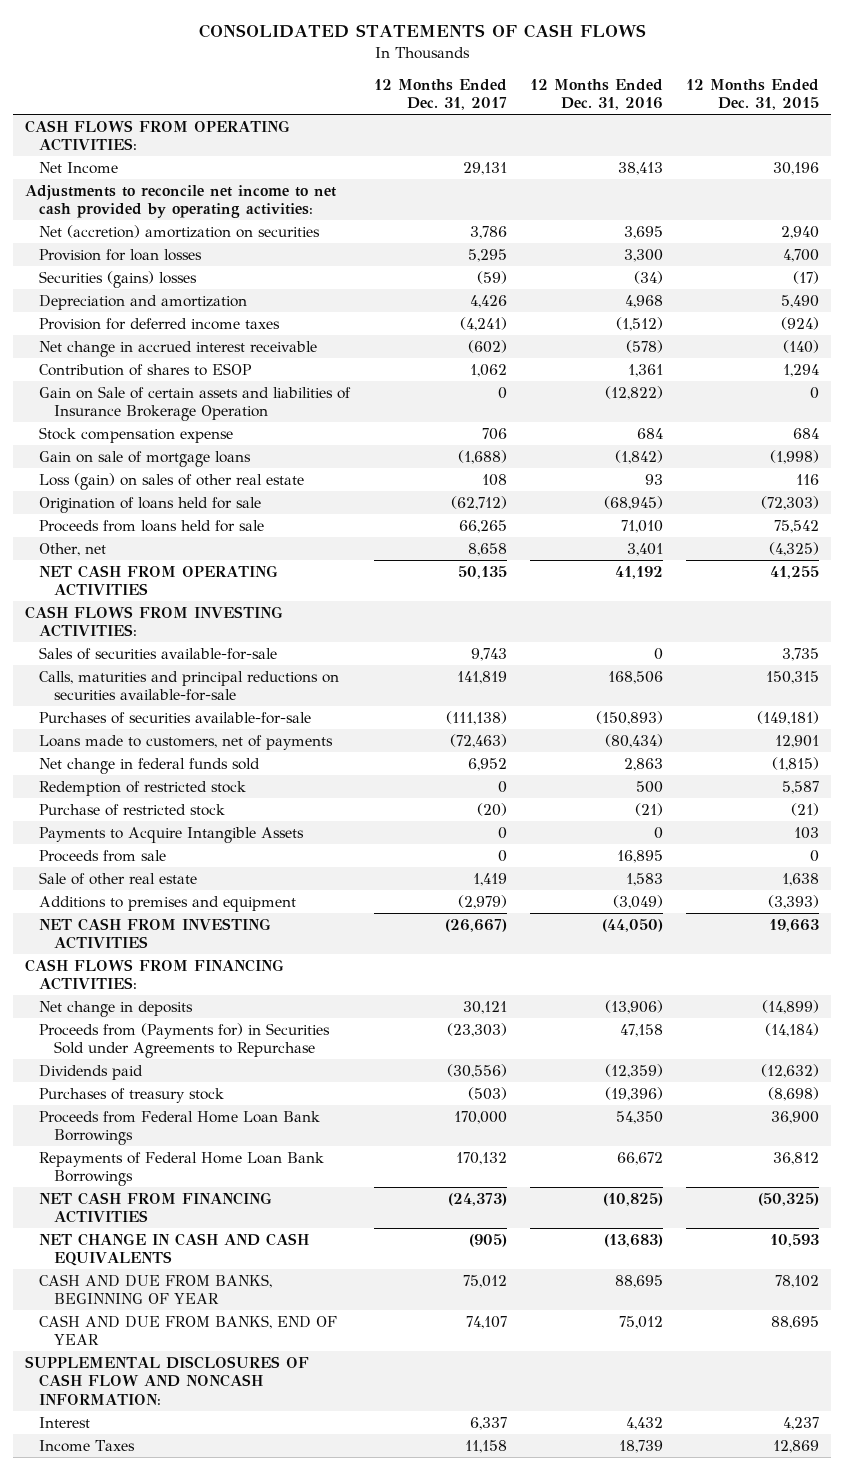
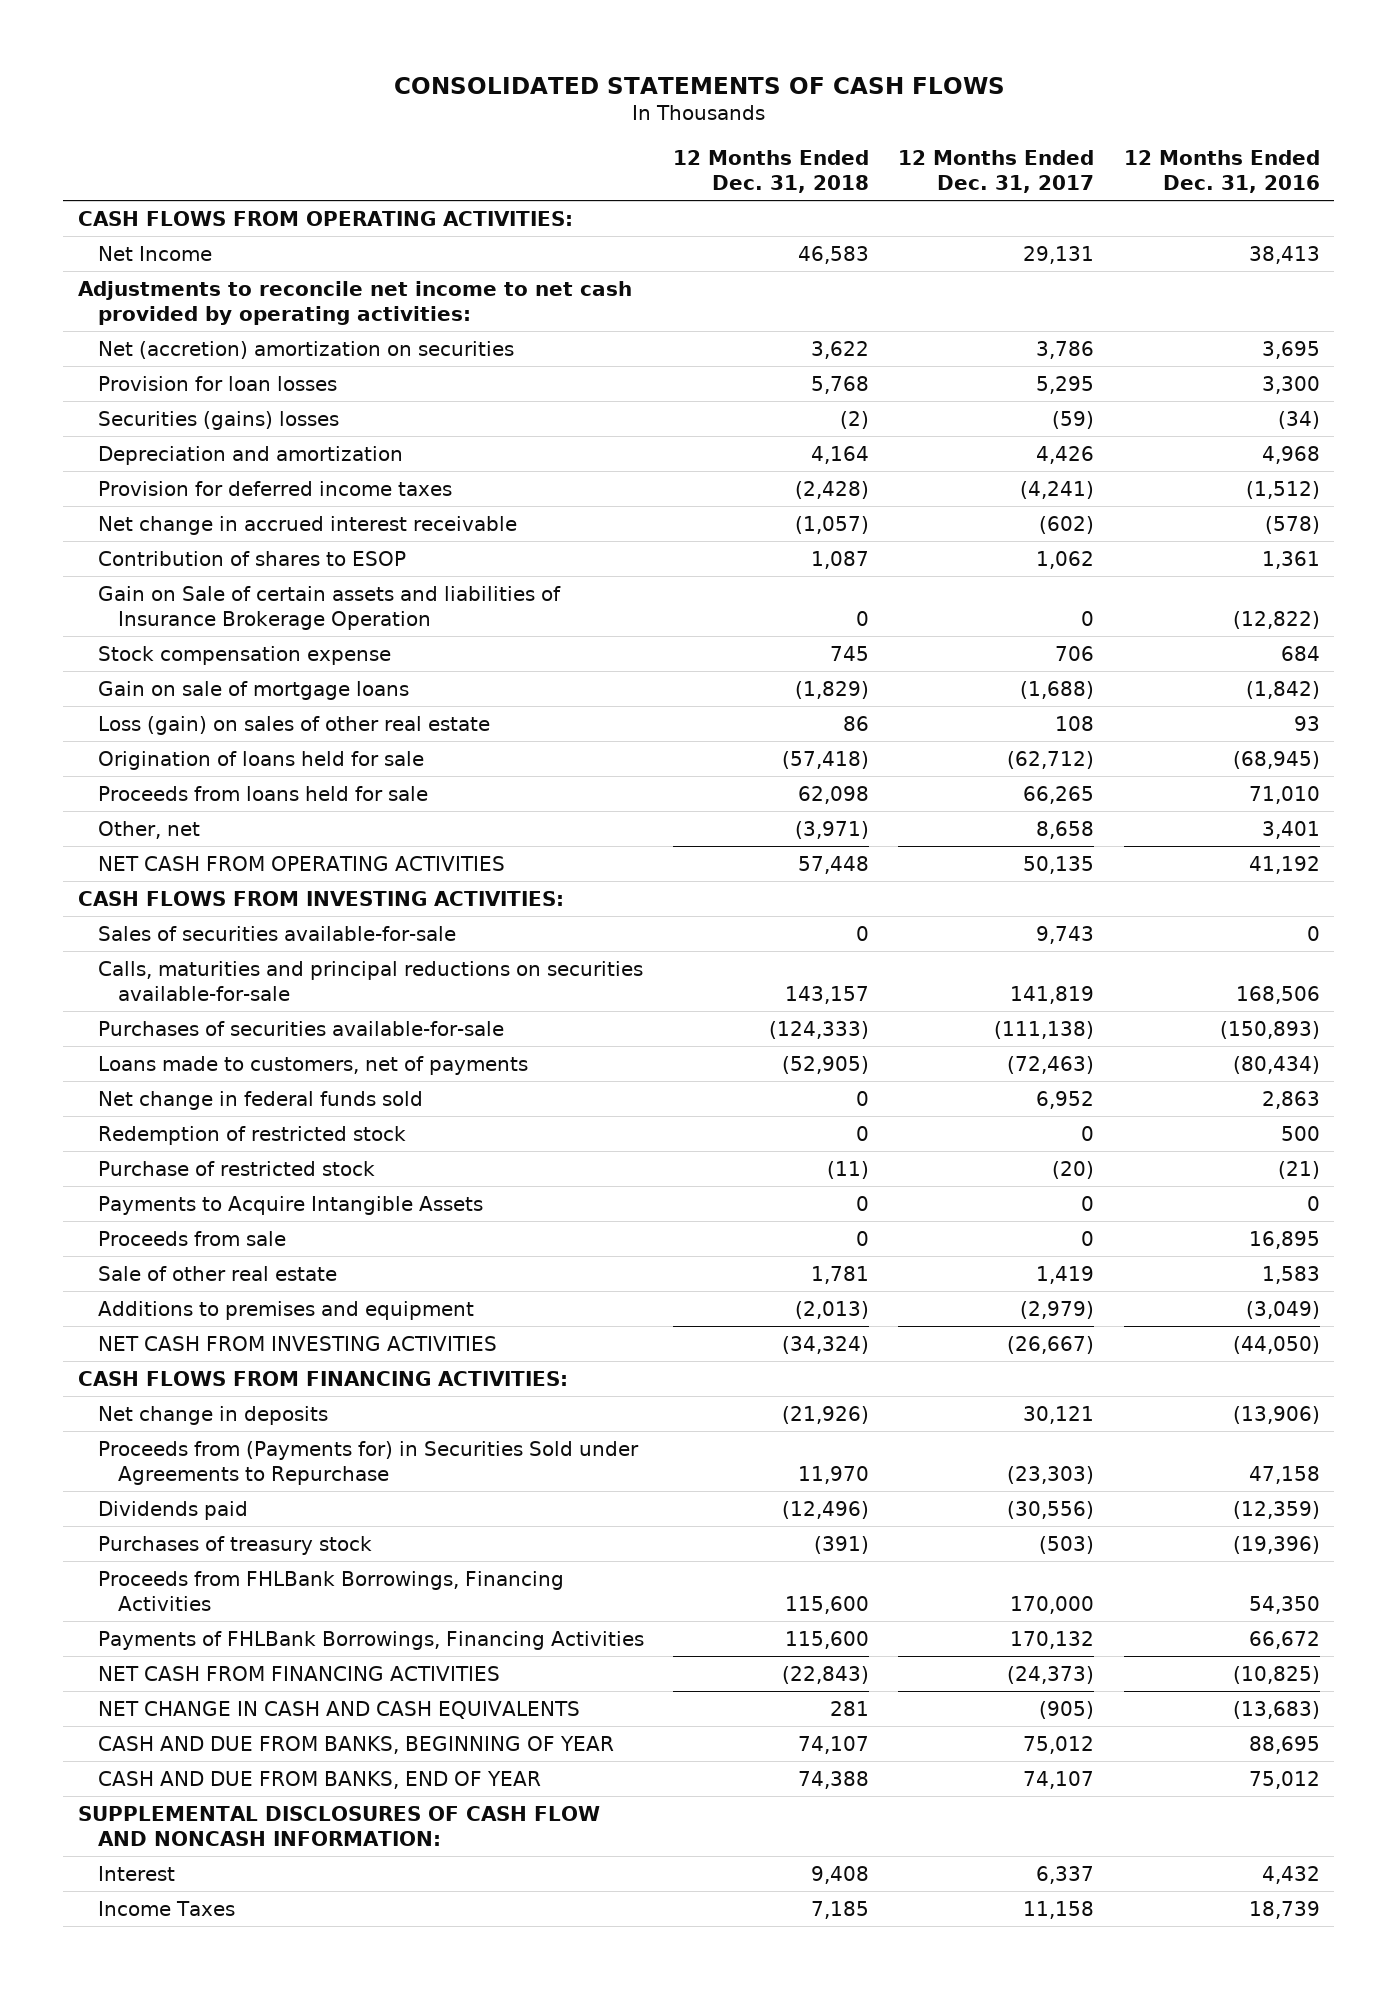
[686,78,820,111] 12 Months Ended Dec. 31, 2015 -> none
none -> [673,149,870,193] 12 Months Ended Dec. 31, 2018
[39,1110,321,1146] Proceeds from Federal Home Loan Bank Borrowings -> [97,1570,564,1611] Proceeds from FHLBank Borrowings, Financing Activities
[39,1151,325,1187] Repayments of Federal Home Loan Bank Borrowings -> [97,1630,644,1650] Payments of FHLBank Borrowings, Financing Activities

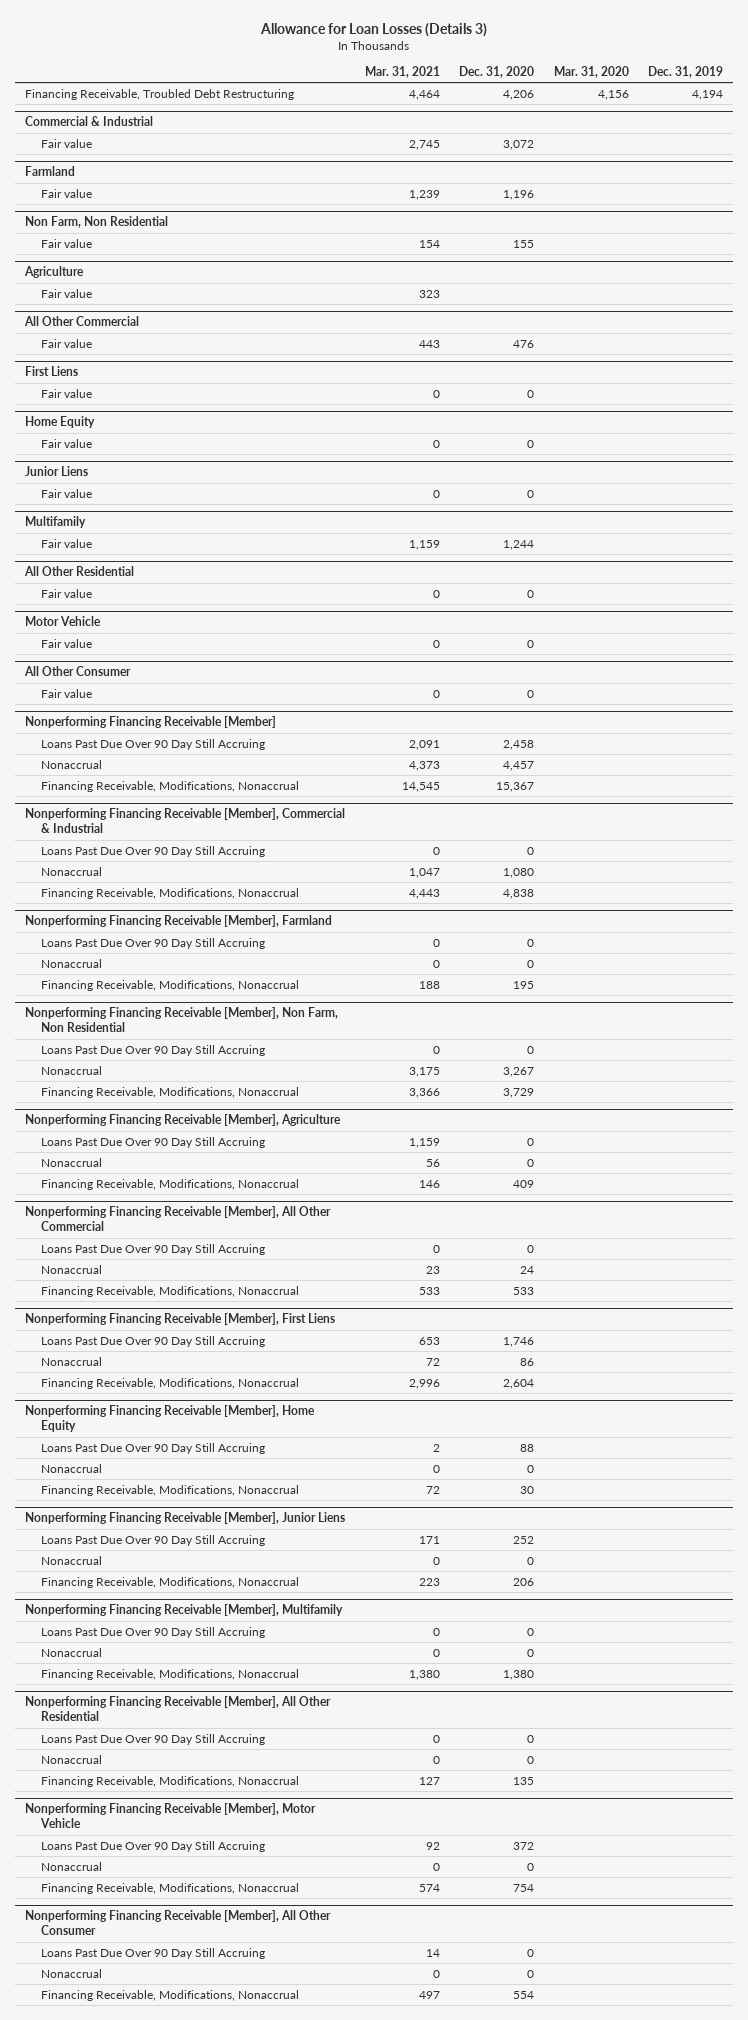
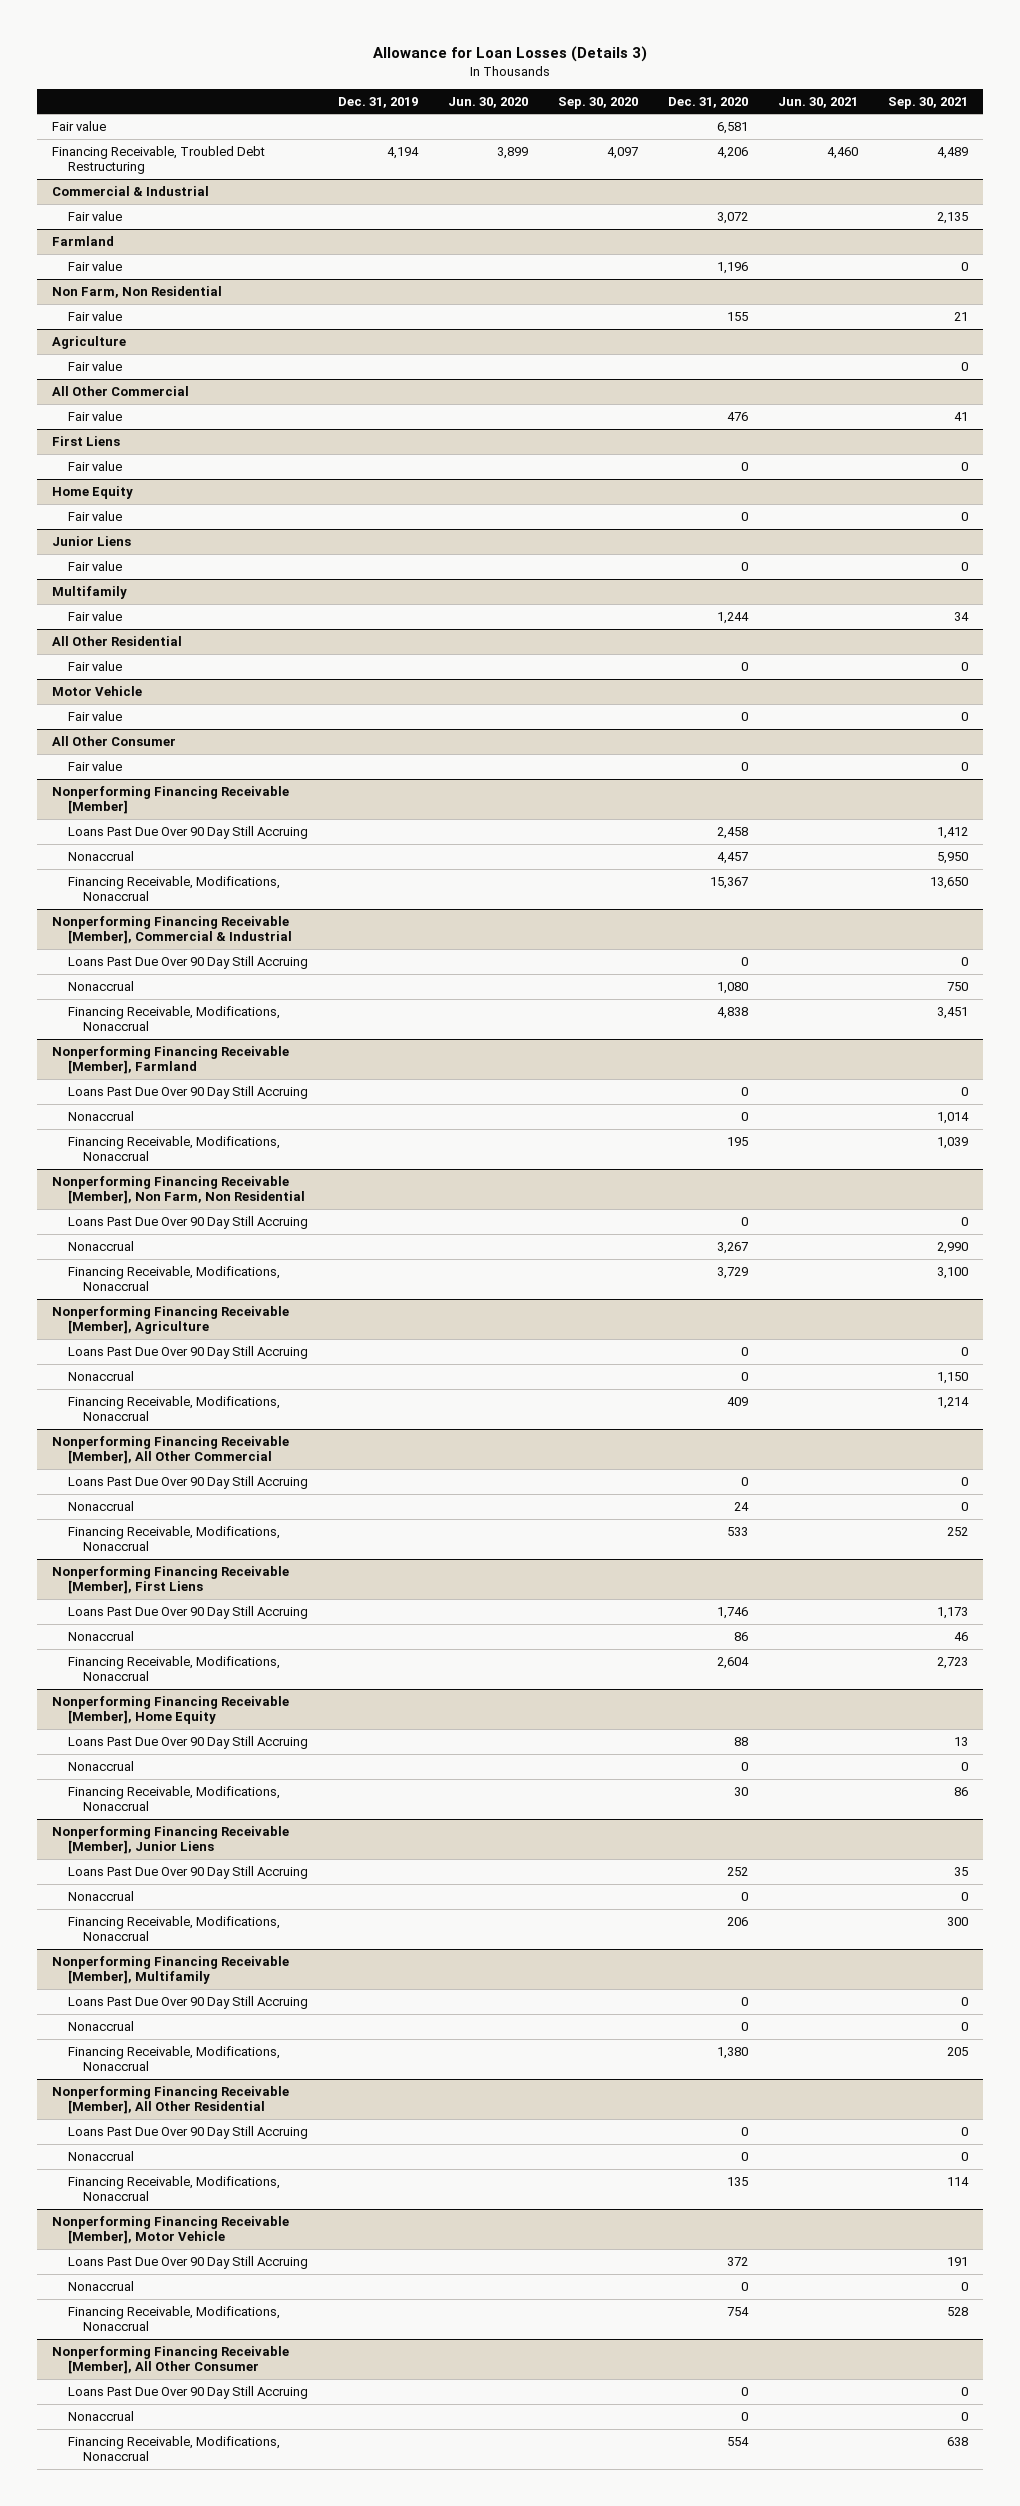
[364,66,440,79] Mar. 31, 2021 -> none
[553,66,629,79] Mar. 31, 2020 -> none
none -> [447,96,528,108] Jun. 30, 2020
none -> [557,96,638,109] Sep. 30, 2020
none -> [777,96,858,108] Jun. 30, 2021
none -> [887,96,968,109] Sep. 30, 2021
none -> [52,120,107,131] Fair value

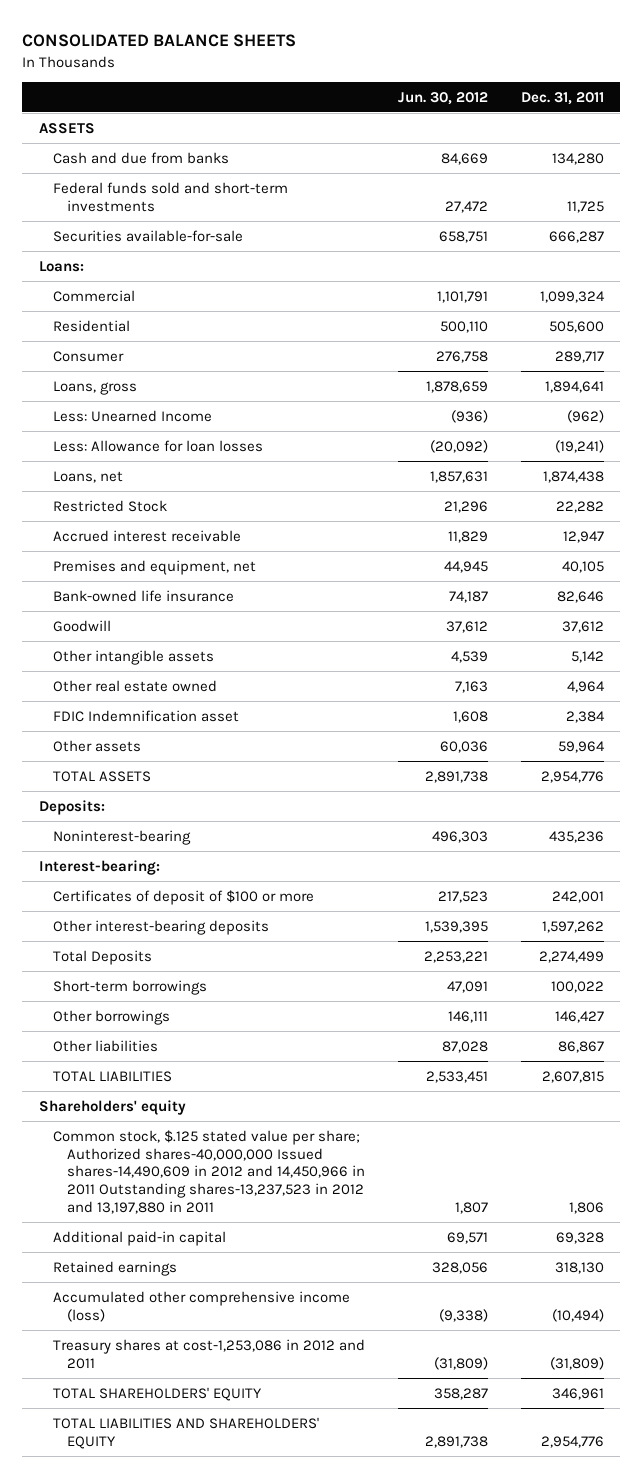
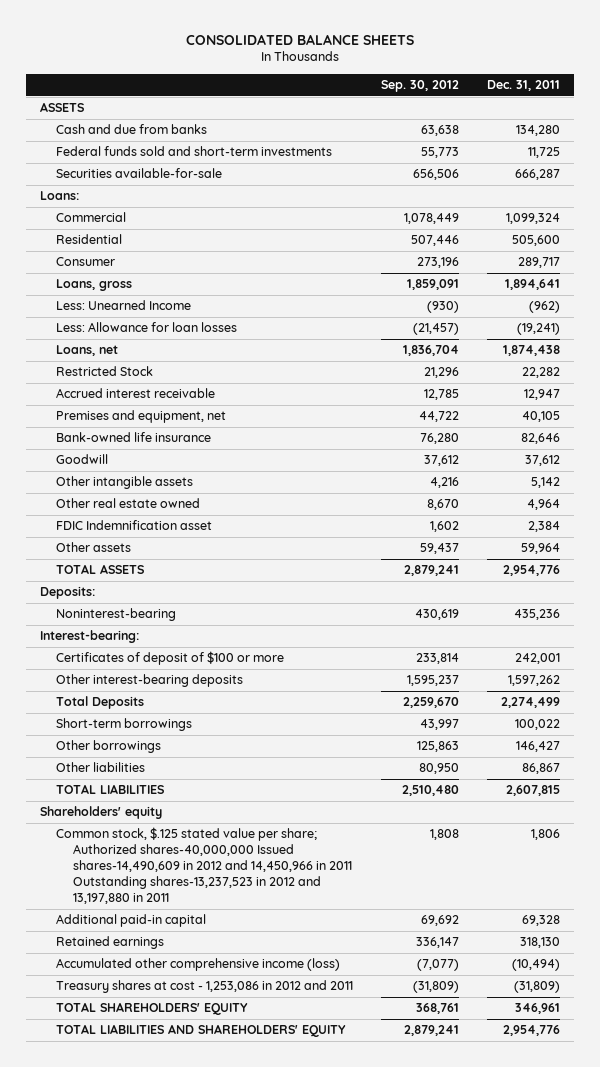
[397,91,488,105] Jun. 30, 2012 -> none
none -> [381,80,460,93] Sep. 30, 2012
[52,1338,365,1369] Treasury shares at cost-1,253,086 in 2012 and 2011 -> [56,980,354,994] Treasury shares at cost - 1,253,086 in 2012 and 2011

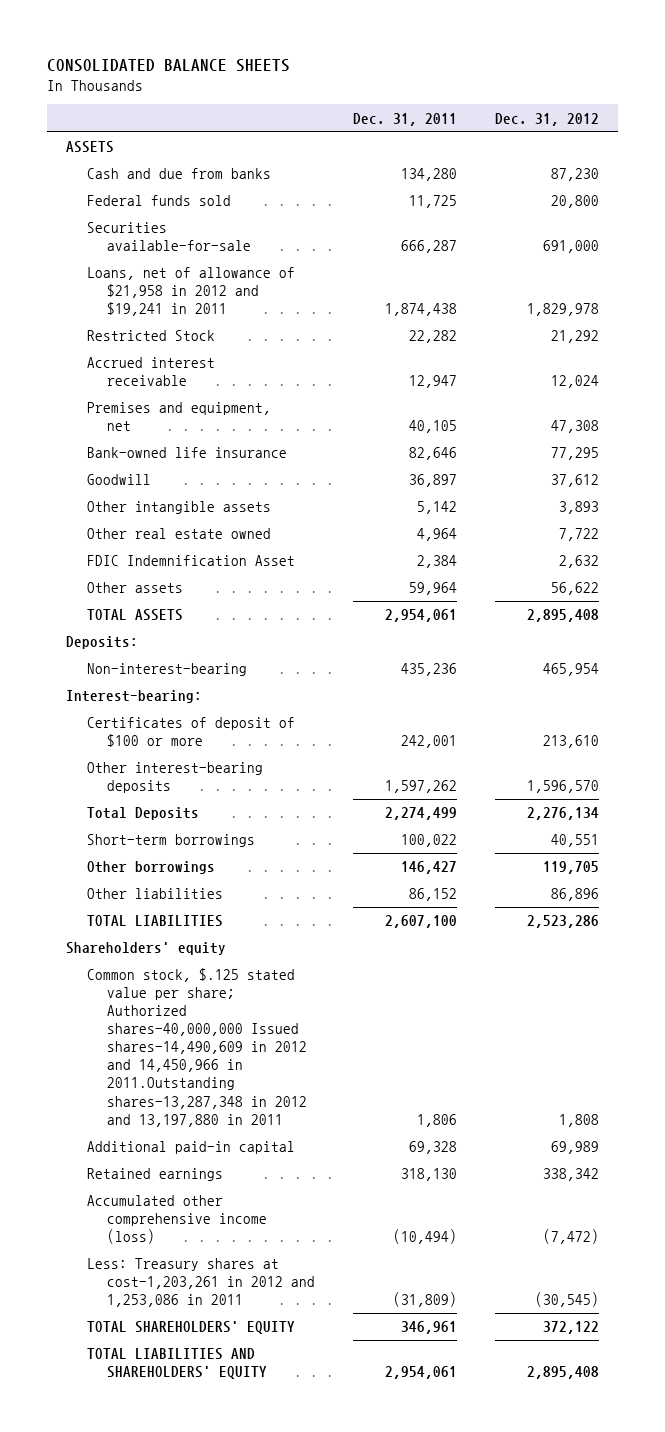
[381,80,460,93] Sep. 30, 2012 -> none
none -> [495,112,600,126] Dec. 31, 2012
[56,146,333,157] Federal funds sold and short-term investments -> [86,195,231,207] Federal funds sold
[39,191,79,201] Loans: -> none
[56,212,127,223] Commercial -> none
[56,234,123,245] Residential -> none
[56,257,116,267] Consumer -> none
[56,279,133,292] Loans, gross -> none
[56,300,192,311] Less: Unearned Income -> none
[56,322,238,333] Less: Allowance for loan losses -> none
[56,345,119,357] Loans, net -> [86,267,295,317] Loans, net of allowance of $21,958 in 2012 and $19,241 in 2011
[525,455,561,467] 37,612 -> [409,474,458,488] 36,897
[56,520,213,531] FDIC Indemnification asset -> [86,555,295,567] FDIC Indemnification Asset
[503,565,561,577] 2,954,776 -> [385,609,458,623] 2,954,061
[56,608,177,622] Noninterest-bearing -> [86,663,247,677] Non-interest-bearing
[522,763,561,775] 86,867 -> [409,888,458,902] 86,152
[506,785,561,797] 2,607,815 -> [385,915,458,929] 2,607,100
[56,827,352,905] Common stock, $.125 stated value per share; Authorized shares-40,000,000 Issued shares-14,490,609 in 2012 and 14,450,966 in 2011 Outstanding shares-13,237,523 in 2012 and 13,197,880 in 2011 -> [86,968,308,1127] Common stock, $.125 stated value per share; Authorized shares-40,000,000 Issued shares-14,490,609 in 2012 and 14,450,966 in 2011.Outstanding shares-13,287,348 in 2012 and 13,197,880 in 2011
[56,980,354,994] Treasury shares at cost - 1,253,086 in 2012 and 2011 -> [86,1258,316,1308] Less: Treasury shares at cost-1,203,261 in 2012 and 1,253,086 in 2011
[503,1025,561,1037] 2,954,776 -> [385,1366,458,1380] 2,954,061

